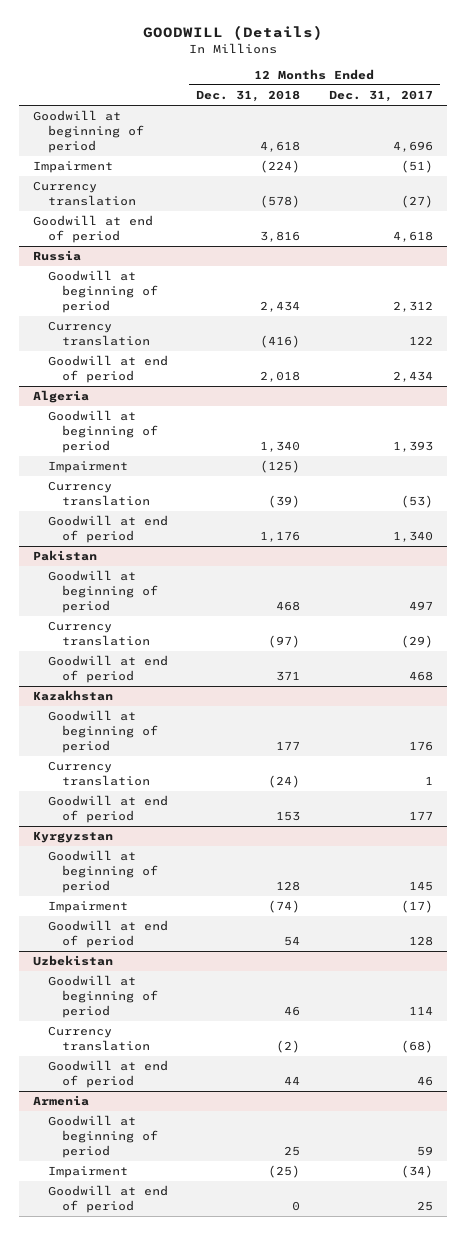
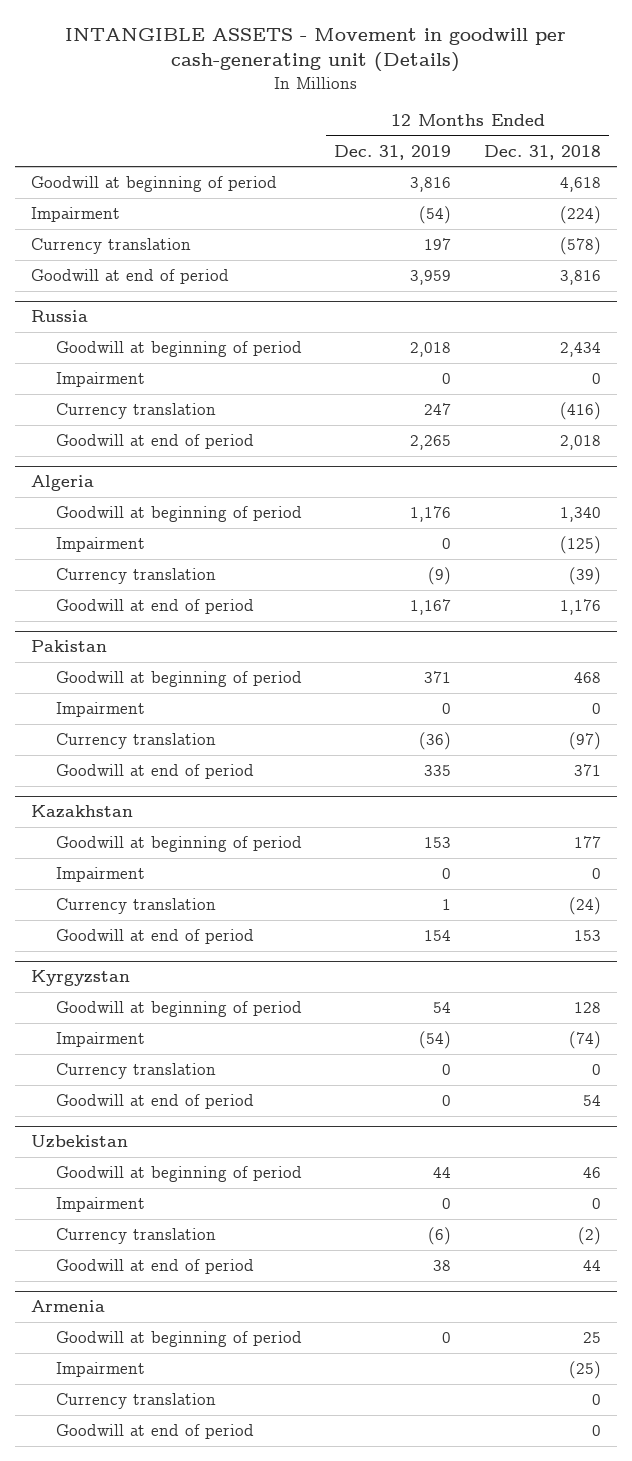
[142,24,323,40] GOODWILL (Details) -> [64,27,566,73] INTANGIBLE ASSETS - Movement in goodwill per cash-generating unit (Details)
[328,90,433,103] Dec. 31, 2017 -> none
none -> [334,144,452,160] Dec. 31, 2019
none -> [56,372,146,388] Impairment
none -> [56,702,146,718] Impairment
none -> [56,867,146,883] Impairment
none -> [56,1063,217,1080] Currency translation
none -> [56,1197,146,1213] Impairment
none -> [56,1393,217,1410] Currency translation

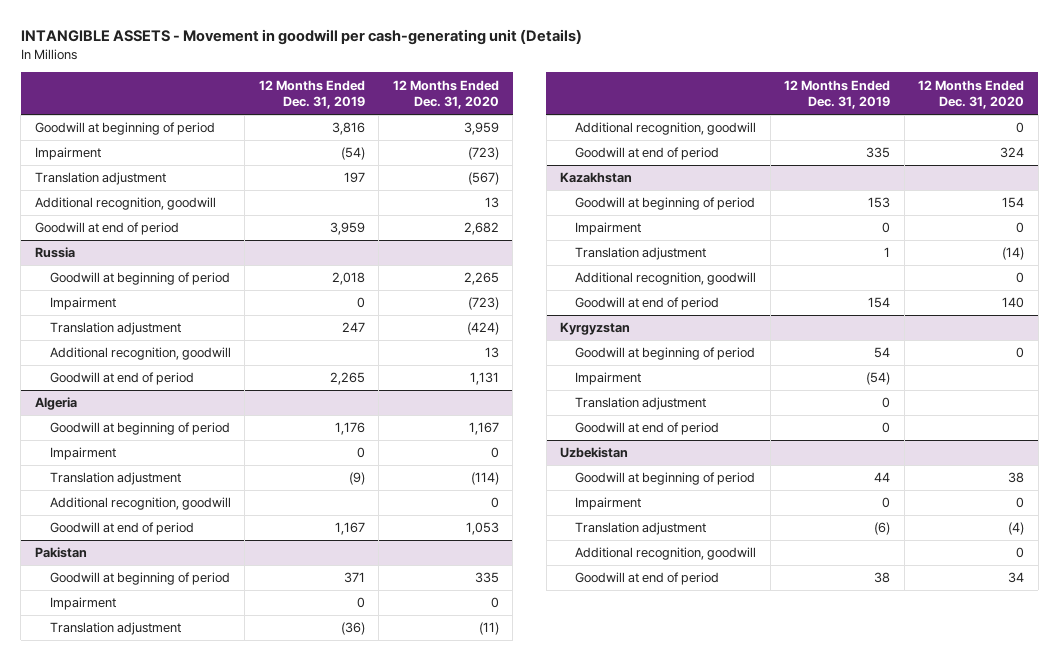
[483,144,601,160] Dec. 31, 2018 -> none
none -> [392,79,499,110] 12 Months Ended Dec. 31, 2020
[31,238,192,255] Currency translation -> [34,172,166,186] Translation adjustment
none -> [34,197,216,211] Additional recognition, goodwill
[56,403,217,420] Currency translation -> [49,322,181,336] Translation adjustment
none -> [49,347,231,361] Additional recognition, goodwill
[56,568,217,585] Currency translation -> [49,472,181,486] Translation adjustment
none -> [49,497,231,511] Additional recognition, goodwill
[56,733,217,750] Currency translation -> [49,622,181,636] Translation adjustment
none -> [575,122,757,136] Additional recognition, goodwill
[56,898,217,915] Currency translation -> [575,247,707,261] Translation adjustment
none -> [575,272,757,286] Additional recognition, goodwill
[56,1063,217,1080] Currency translation -> [575,397,707,411] Translation adjustment
[56,1228,217,1245] Currency translation -> [575,522,707,536] Translation adjustment
none -> [575,547,757,561] Additional recognition, goodwill
[31,1300,106,1313] Armenia -> none
[56,1331,303,1348] Goodwill at beginning of period -> none
[56,1362,146,1378] Impairment -> none
[56,1393,217,1410] Currency translation -> none
[56,1424,255,1440] Goodwill at end of period -> none

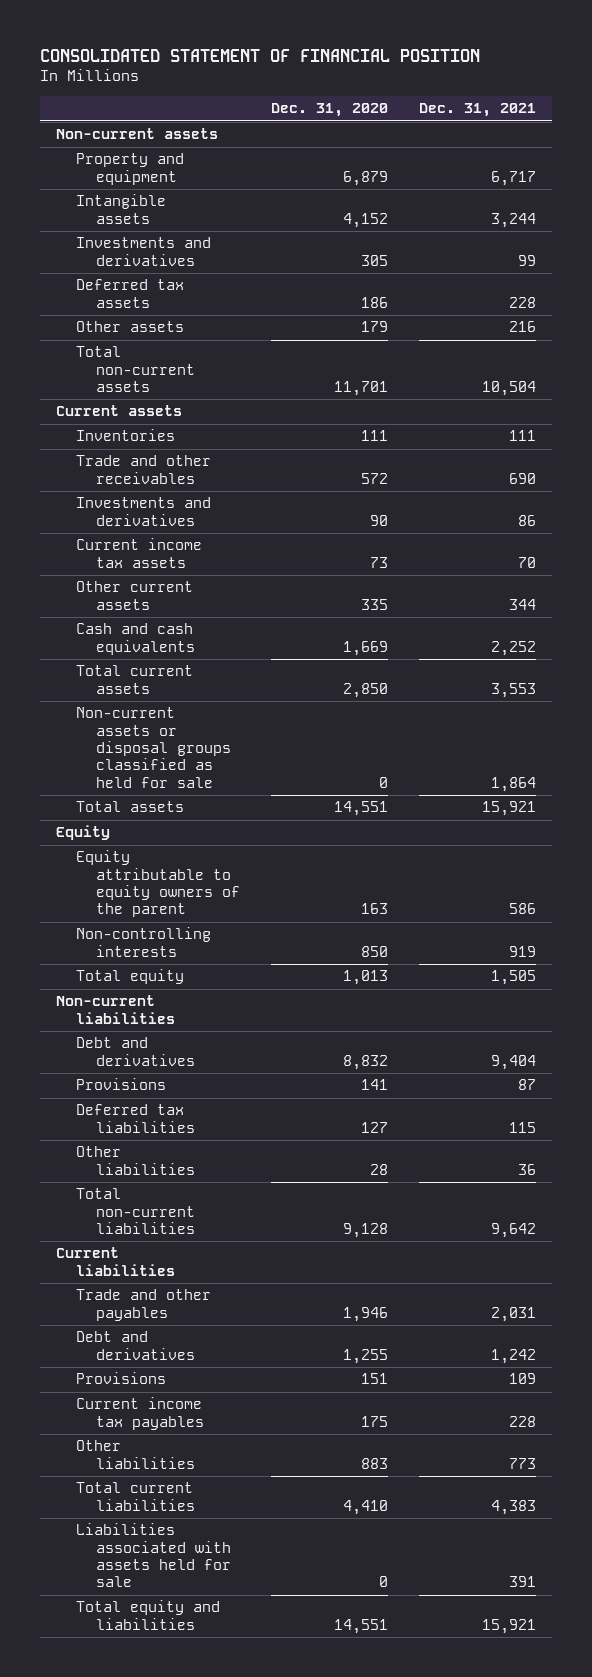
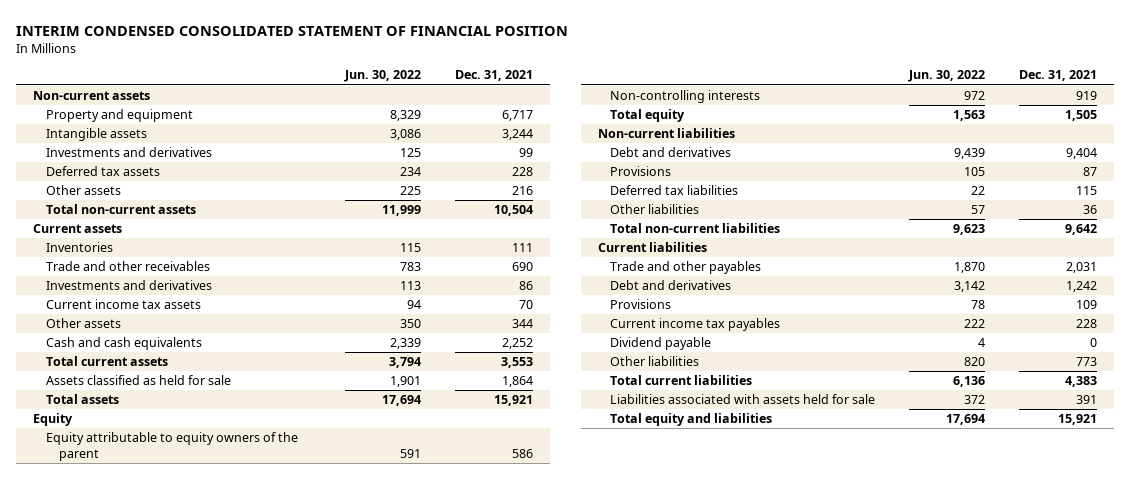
[39,49,480,63] CONSOLIDATED STATEMENT OF FINANCIAL POSITION -> [16,25,569,36] INTERIM CONDENSED CONSOLIDATED STATEMENT OF FINANCIAL POSITION
[271,103,389,118] Dec. 31, 2020 -> none
none -> [343,70,421,83] Jun. 30, 2022
[75,581,193,610] Other current assets -> [45,318,121,329] Other assets
[75,707,231,788] Non-current assets or disposal groups classified as held for sale -> [45,375,231,386] Assets classified as held for sale
none -> [610,337,712,351] Dividend payable

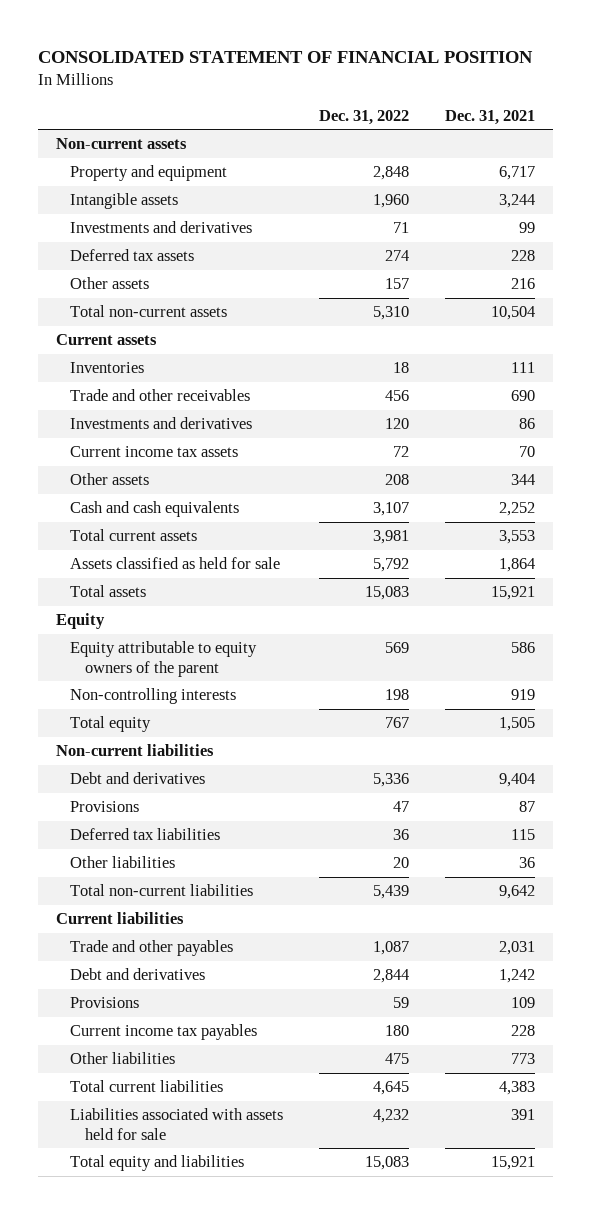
[16,25,569,36] INTERIM CONDENSED CONSOLIDATED STATEMENT OF FINANCIAL POSITION -> [37,50,533,63] CONSOLIDATED STATEMENT OF FINANCIAL POSITION
[343,70,421,83] Jun. 30, 2022 -> none
none -> [319,109,410,125] Dec. 31, 2022
[610,337,712,351] Dividend payable -> none

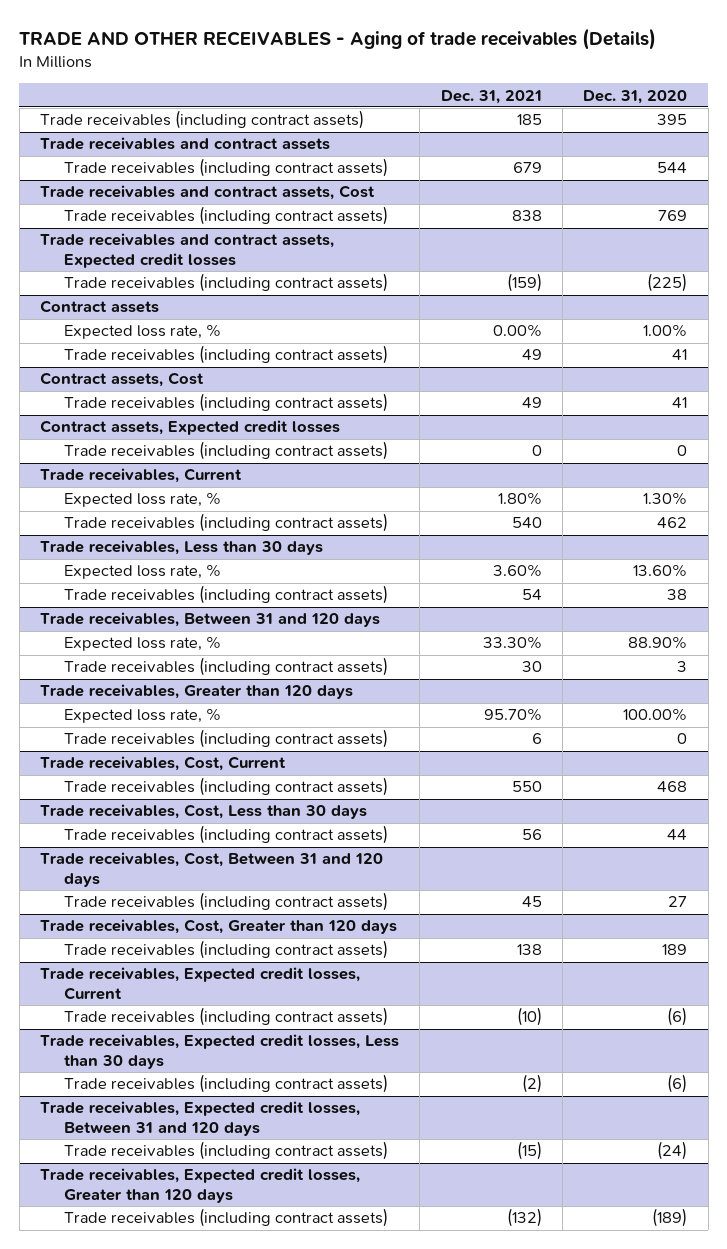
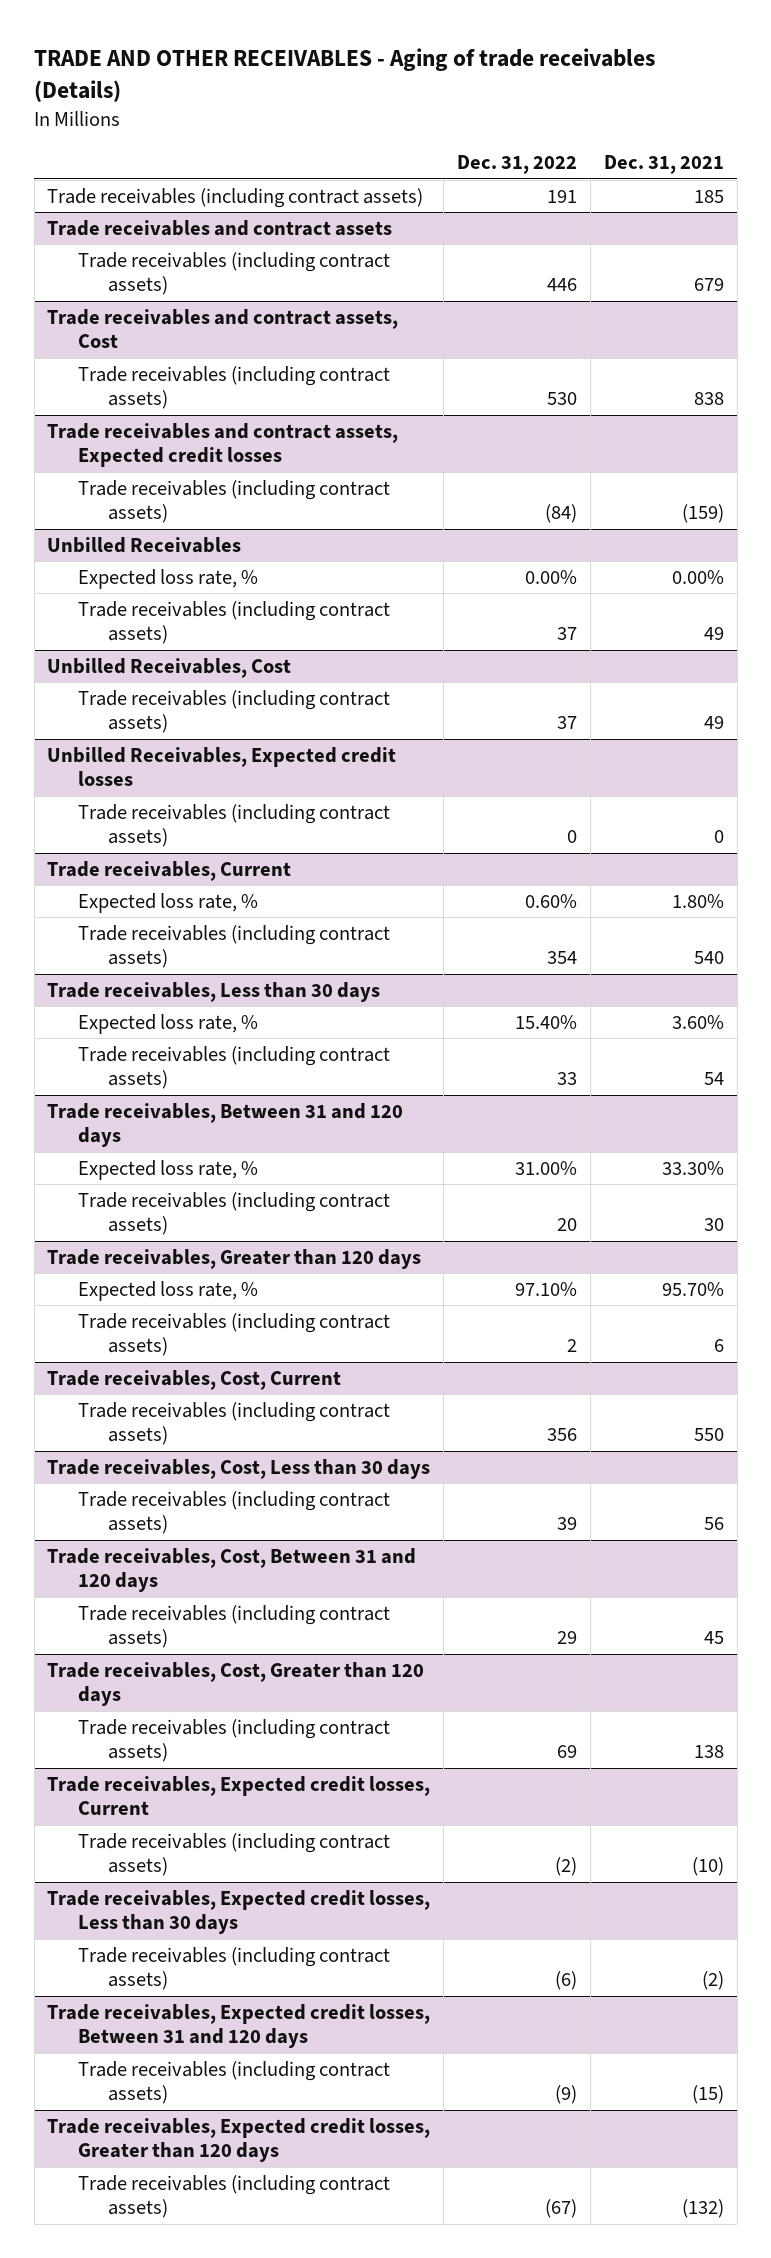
[583,89,688,104] Dec. 31, 2020 -> none
none -> [457,155,578,175] Dec. 31, 2022
[39,300,159,314] Contract assets -> [47,536,242,553] Unbilled Receivables
[39,372,204,388] Contract assets, Cost -> none
none -> [47,657,292,678] Unbilled Receivables, Cost
[39,420,340,436] Contract assets, Expected credit losses -> none
none -> [47,746,397,787] Unbilled Receivables, Expected credit losses

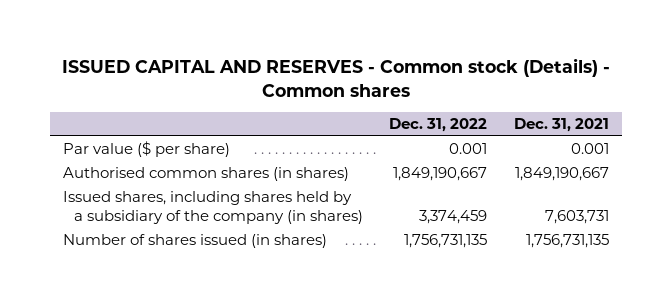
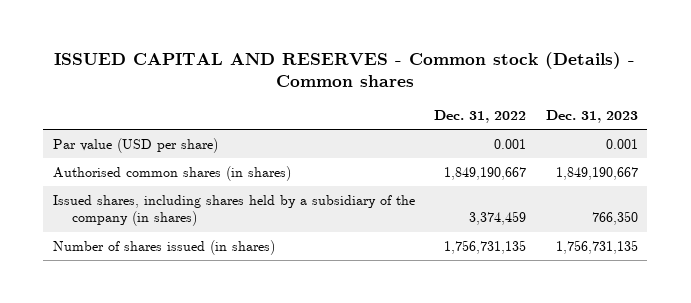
[513,118,609,133] Dec. 31, 2021 -> none
none -> [545,110,638,124] Dec. 31, 2023
[63,141,231,158] Par value ($ per share) -> [53,137,219,153] Par value (USD per share)

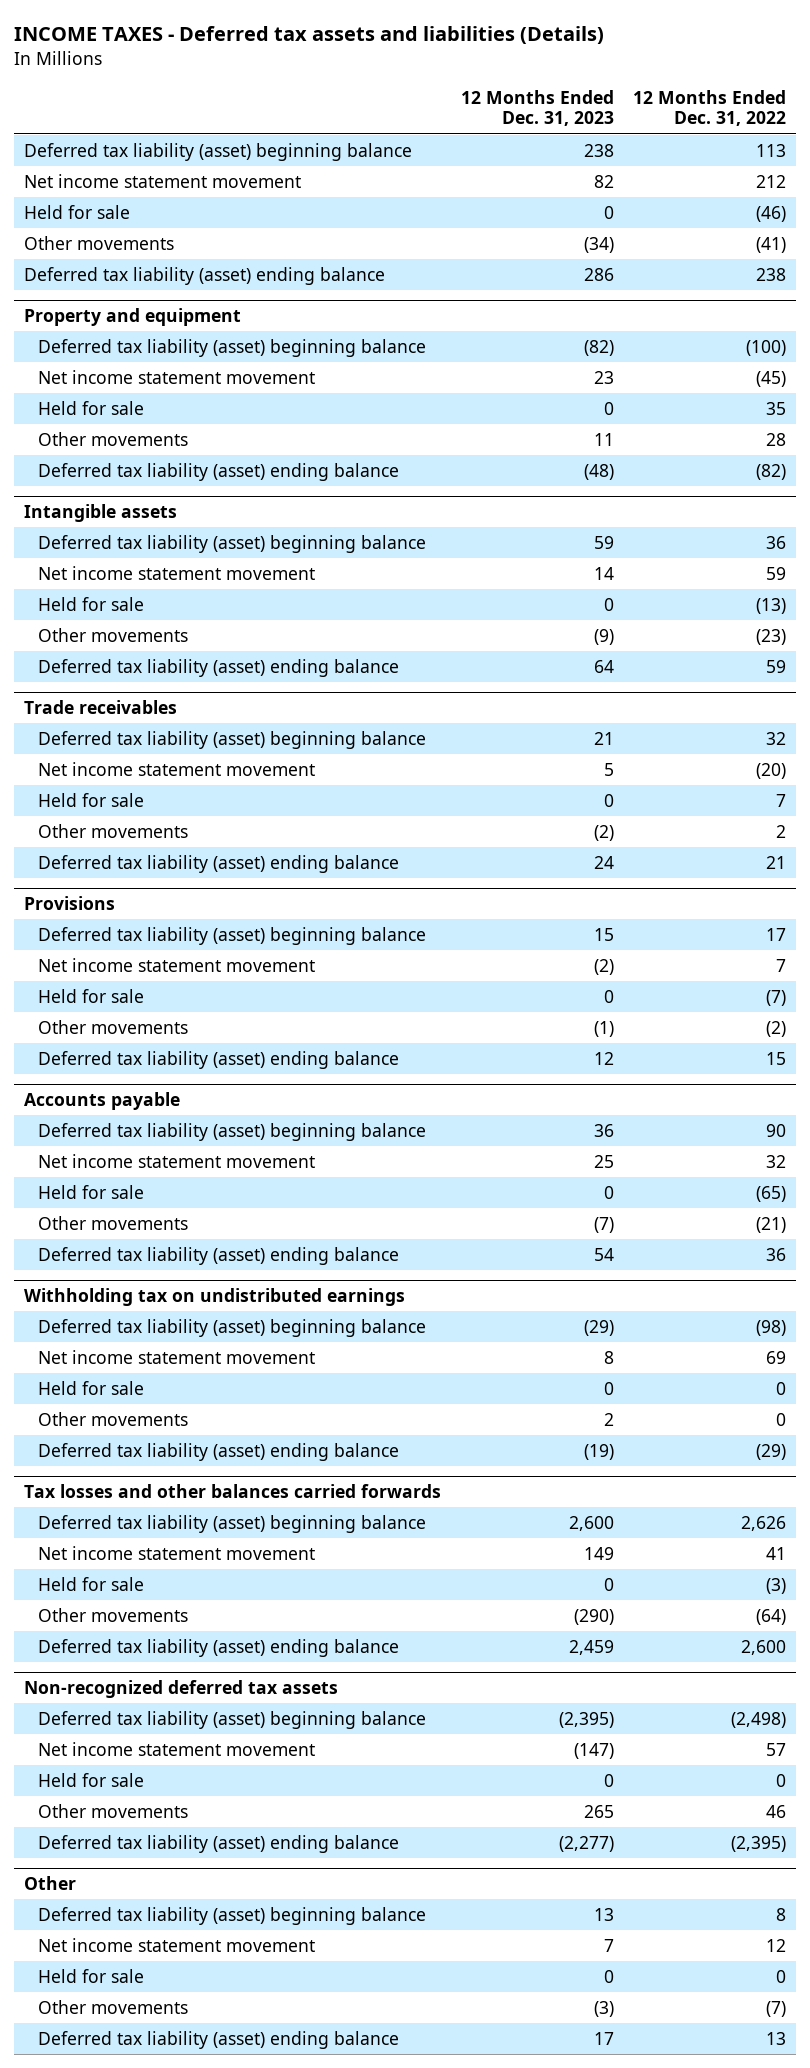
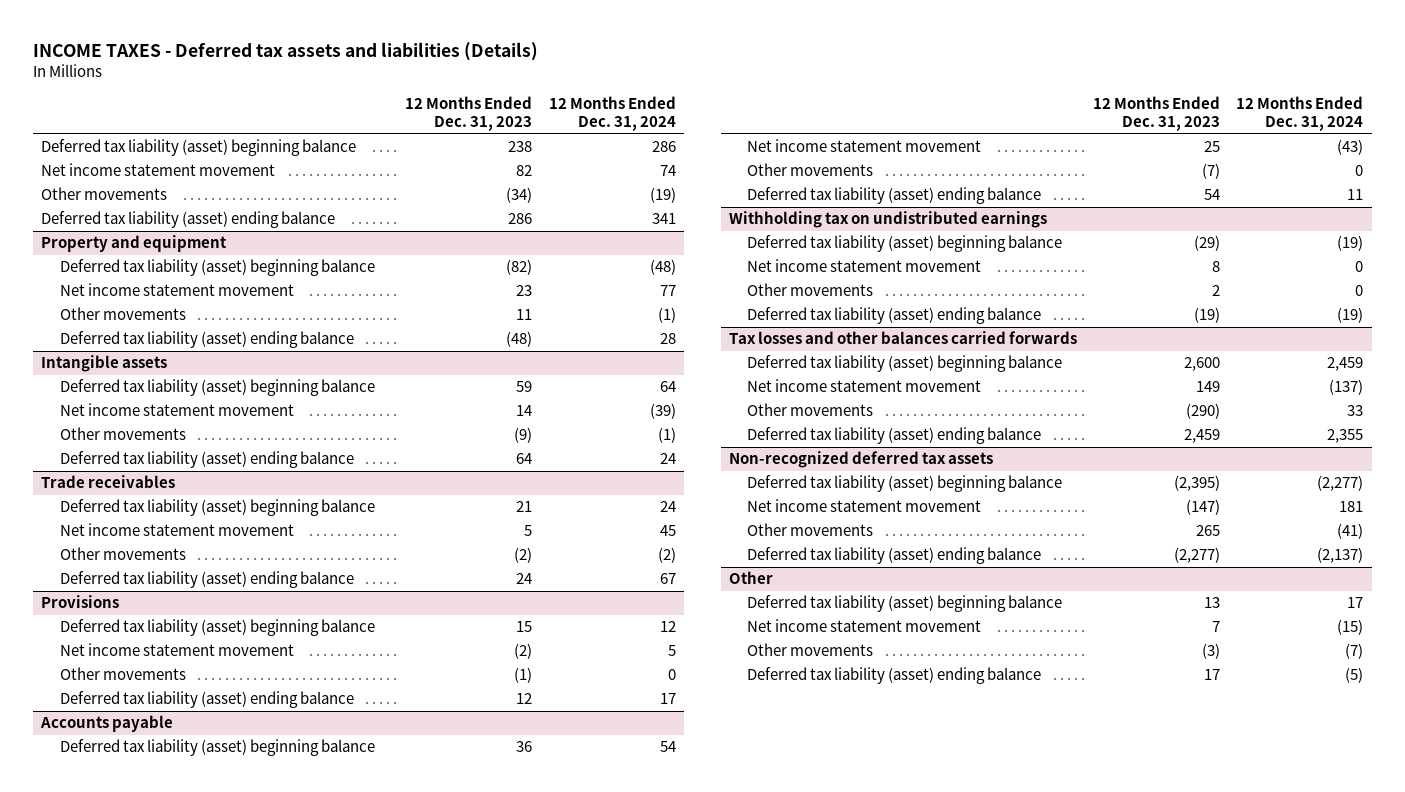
[633,89,787,127] 12 Months Ended Dec. 31, 2022 -> none
none -> [548,96,676,132] 12 Months Ended Dec. 31, 2024
[24,204,131,219] Held for sale -> none
[37,400,144,415] Held for sale -> none
[37,596,144,611] Held for sale -> none
[37,792,144,807] Held for sale -> none
[37,988,144,1003] Held for sale -> none
[37,1184,144,1199] Held for sale -> none
[37,1380,144,1395] Held for sale -> none
[37,1576,144,1591] Held for sale -> none
[37,1772,144,1787] Held for sale -> none
[37,1968,144,1983] Held for sale -> none

